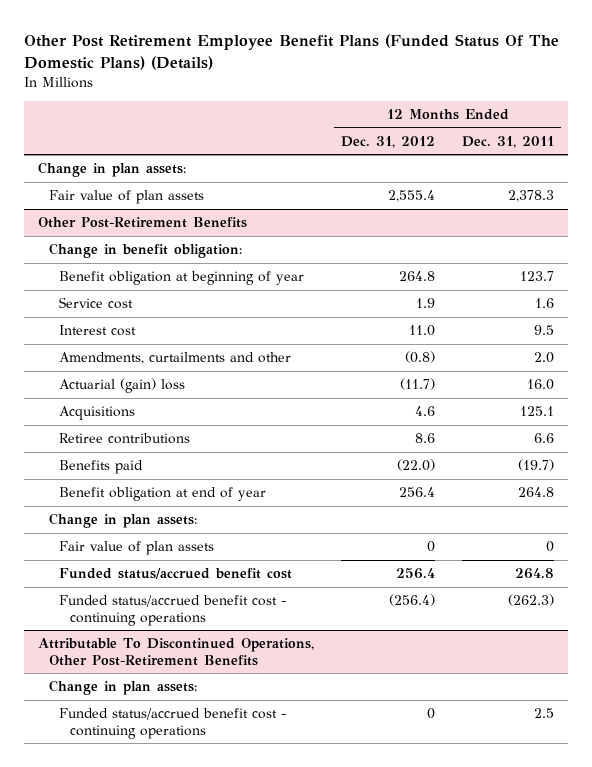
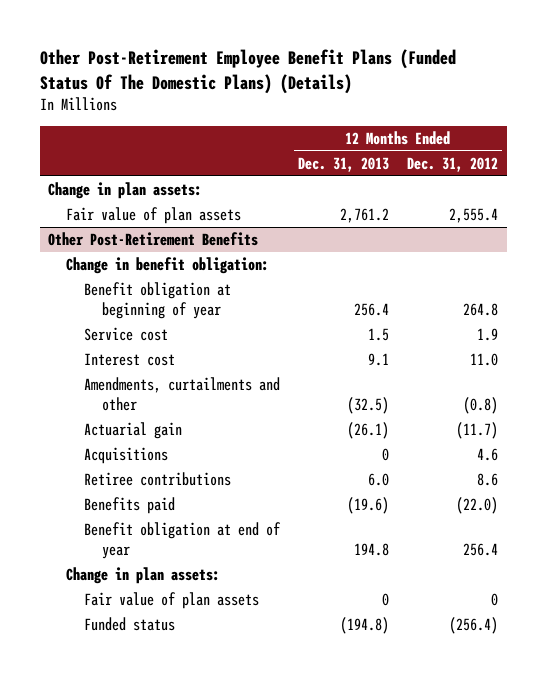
[24,33,560,70] Other Post Retirement Employee Benefit Plans (Funded Status Of The Domestic Plans) (Details) -> [39,49,456,94] Other Post-Retirement Employee Benefit Plans (Funded Status Of The Domestic Plans) (Details)
[462,135,555,148] Dec. 31, 2011 -> none
none -> [298,156,390,172] Dec. 31, 2013
[59,378,186,394] Actuarial (gain) loss -> [84,422,183,440] Actuarial gain
[59,568,293,580] Funded status/accrued benefit cost -> none
[37,638,314,666] Attributable To Discontinued Operations, Other Post-Retirement Benefits -> none
[48,680,197,696] Change in plan assets: -> none
[59,708,287,739] Funded status/accrued benefit cost - continuing operations -> none
[59,595,287,626] Funded status/accrued benefit cost - continuing operations -> [84,617,176,632] Funded status

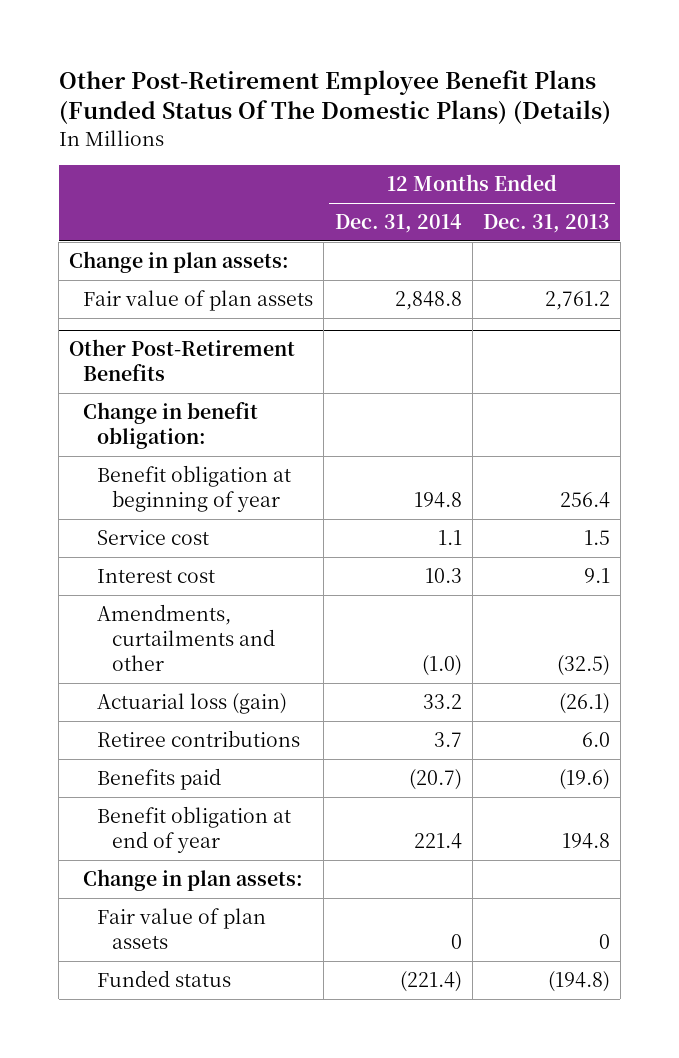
[406,156,498,172] Dec. 31, 2012 -> none
none -> [334,214,462,234] Dec. 31, 2014
[84,447,169,465] Acquisitions -> none
[84,422,183,440] Actuarial gain -> [97,693,288,715] Actuarial loss (gain)

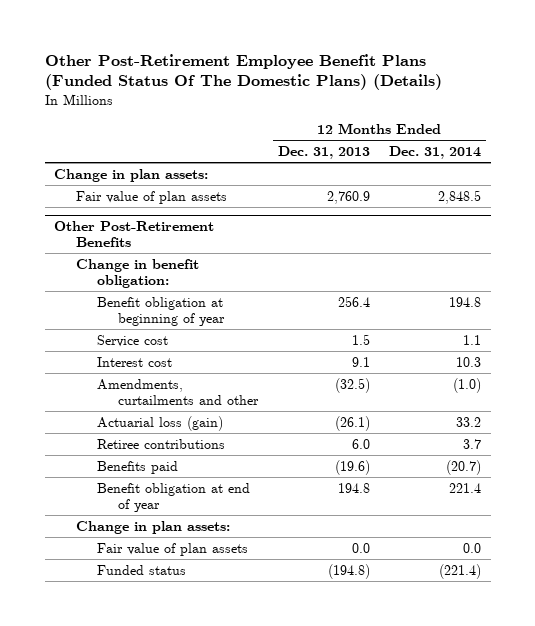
[394,291,462,311] 2,848.8 -> [438,189,482,204] 2,848.5
[544,291,610,311] 2,761.2 -> [326,190,370,204] 2,760.9
[450,933,462,949] 0 -> [463,542,482,553] 0.0
[598,933,610,949] 0 -> [351,542,370,553] 0.0

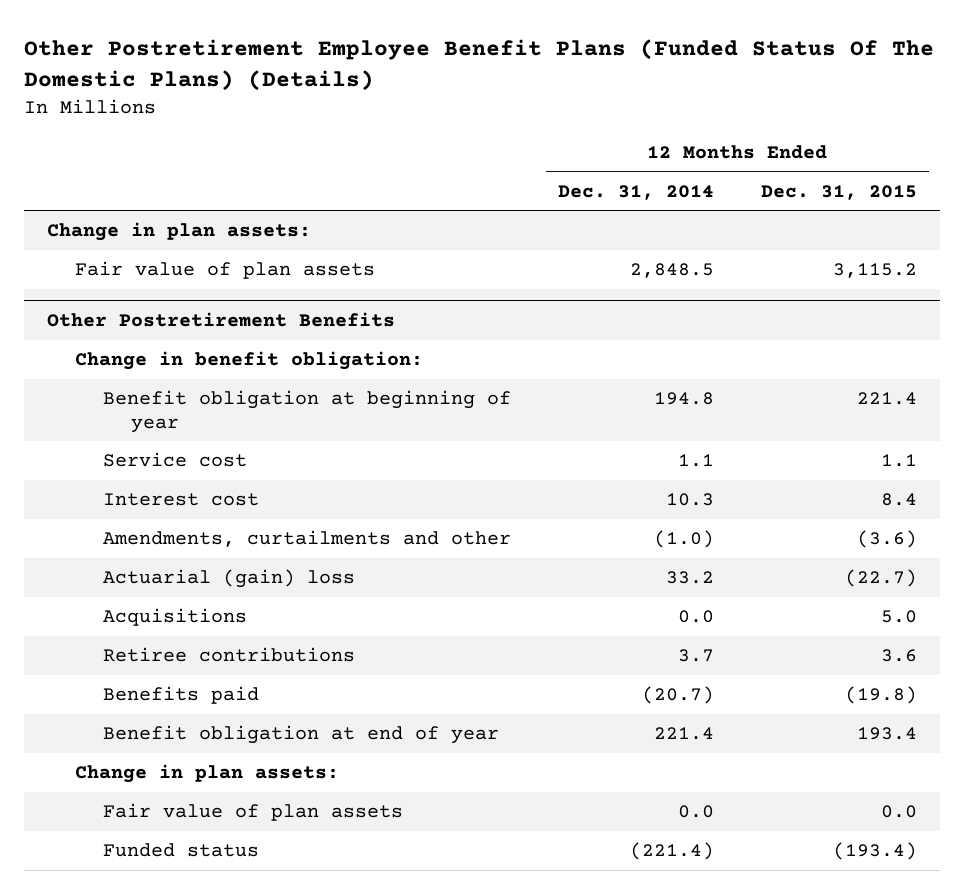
[44,53,442,91] Other Post-Retirement Employee Benefit Plans (Funded Status Of The Domestic Plans) (Details) -> [23,38,934,91] Other Postretirement Employee Benefit Plans (Funded Status Of The Domestic Plans) (Details)
[277,145,370,159] Dec. 31, 2013 -> none
none -> [760,184,917,200] Dec. 31, 2015
[54,220,215,247] Other Post-Retirement Benefits -> [47,311,396,327] Other Postretirement Benefits
[97,415,224,431] Actuarial loss (gain) -> [103,569,356,589] Actuarial (gain) loss
none -> [103,608,248,627] Acquisitions

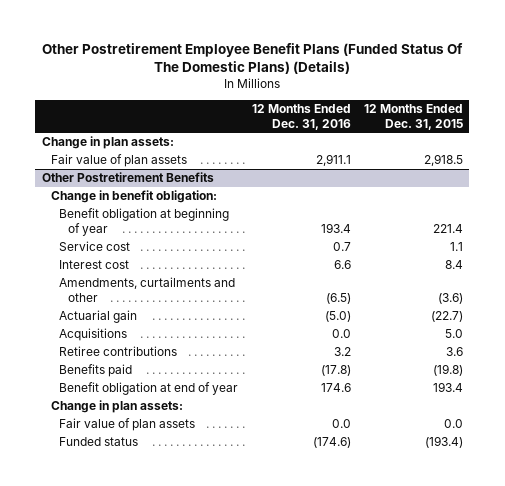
[558,184,715,200] Dec. 31, 2014 -> none
none -> [251,103,351,130] 12 Months Ended Dec. 31, 2016
[832,263,917,279] 3,115.2 -> [423,154,463,167] 2,918.5
[103,569,356,589] Actuarial (gain) loss -> [59,310,138,324] Actuarial gain

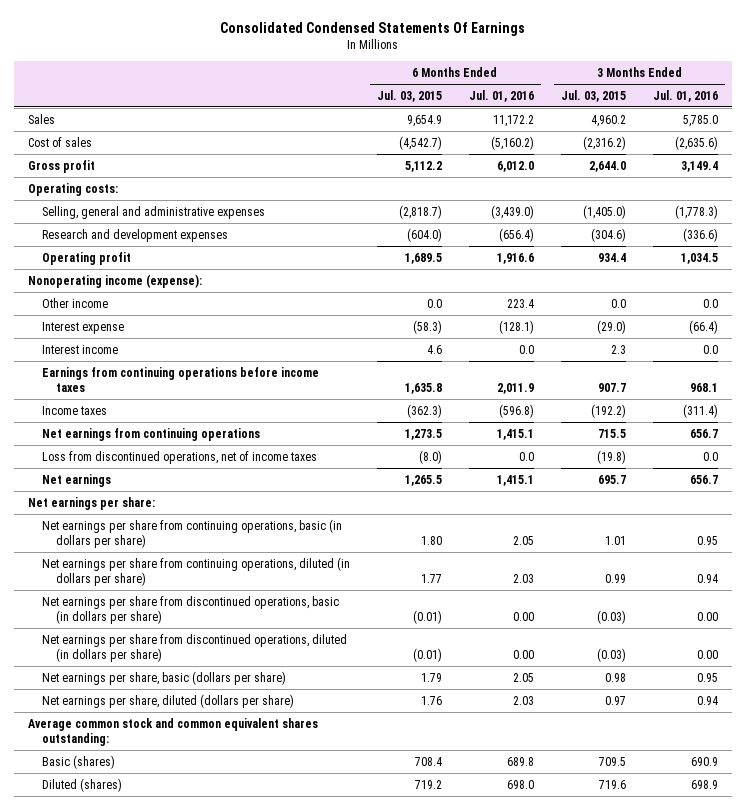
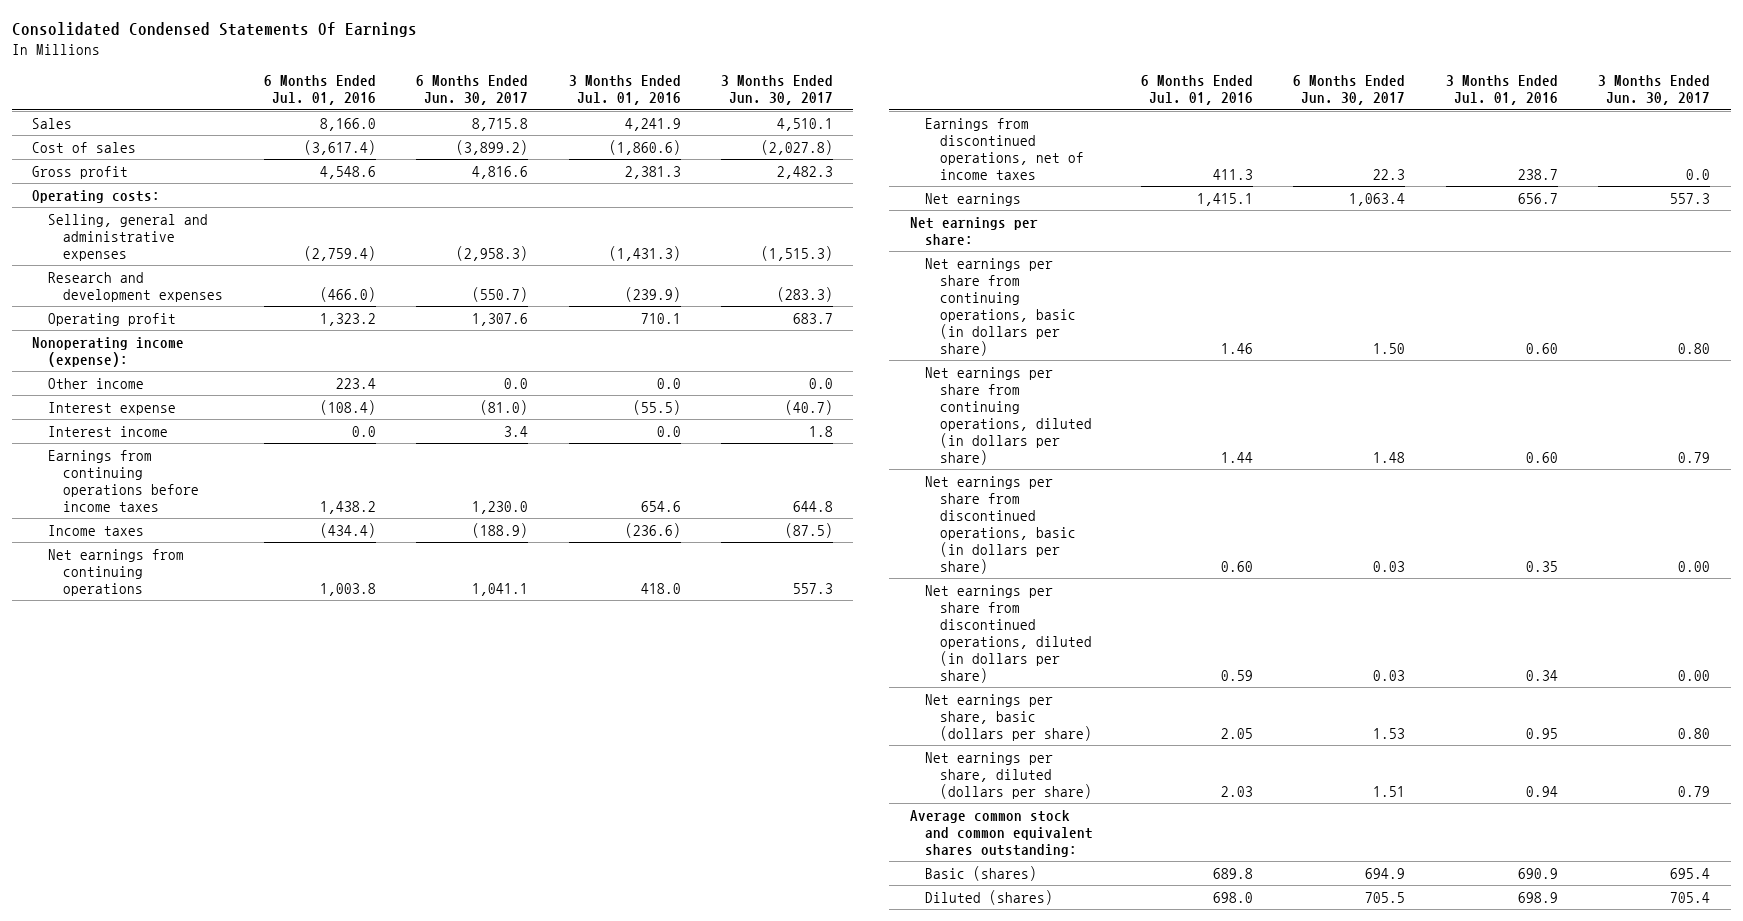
[376,89,442,102] Jul. 03, 2015 -> none
[561,89,627,102] Jul. 03, 2015 -> none
none -> [416,75,529,106] 6 Months Ended Jun. 30, 2017
none -> [721,75,834,106] 3 Months Ended Jun. 30, 2017
[493,114,535,127] 11,172.2 -> [319,117,376,131] 8,166.0
[683,114,719,127] 5,785.0 -> [624,117,681,131] 4,241.9
[491,135,535,150] (5,160.2) -> [303,139,376,155] (3,617.4)
[675,135,719,150] (2,635.6) -> [608,139,681,155] (1,860.6)
[497,160,535,172] 6,012.0 -> [319,165,376,179] 4,548.6
[681,160,719,172] 3,149.4 -> [624,165,681,179] 2,381.3
[491,204,535,219] (3,439.0) -> [303,245,376,261] (2,759.4)
[675,204,719,219] (1,778.3) -> [608,245,681,261] (1,431.3)
[499,227,535,242] (656.4) -> [319,286,376,302] (466.0)
[683,227,719,242] (336.6) -> [624,286,681,302] (239.9)
[497,252,535,264] 1,916.6 -> [319,312,376,326] 1,323.2
[681,252,719,264] 1,034.5 -> [640,312,681,324] 710.1
[499,319,535,334] (128.1) -> [319,399,376,415] (108.4)
[689,319,719,334] (66.4) -> [632,399,681,415] (55.5)
[497,382,535,394] 2,011.9 -> [319,500,376,514] 1,438.2
[690,382,719,392] 968.1 -> [640,500,681,512] 654.6
[499,403,535,418] (596.8) -> [319,522,376,538] (434.4)
[683,403,719,418] (311.4) -> [624,522,681,538] (236.6)
[497,428,535,440] 1,415.1 -> [319,582,376,596] 1,003.8
[690,428,719,438] 656.7 -> [640,582,681,594] 418.0
[41,450,317,464] Loss from discontinued operations, net of income taxes -> [925,117,1085,180] Earnings from discontinued operations, net of income taxes
[519,451,535,461] 0.0 -> [1212,168,1253,180] 411.3
[703,451,719,461] 0.0 -> [1517,168,1558,180] 238.7
[513,535,535,545] 2.05 -> [1220,342,1253,354] 1.46
[697,535,719,545] 0.95 -> [1525,342,1558,354] 0.60
[513,573,535,583] 2.03 -> [1220,451,1253,463] 1.44
[697,573,719,583] 0.94 -> [1525,451,1558,463] 0.60
[513,611,535,621] 0.00 -> [1220,560,1253,572] 0.60
[697,611,719,621] 0.00 -> [1525,560,1558,572] 0.35
[513,649,535,659] 0.00 -> [1220,669,1253,681] 0.59
[697,649,719,659] 0.00 -> [1525,669,1558,681] 0.34

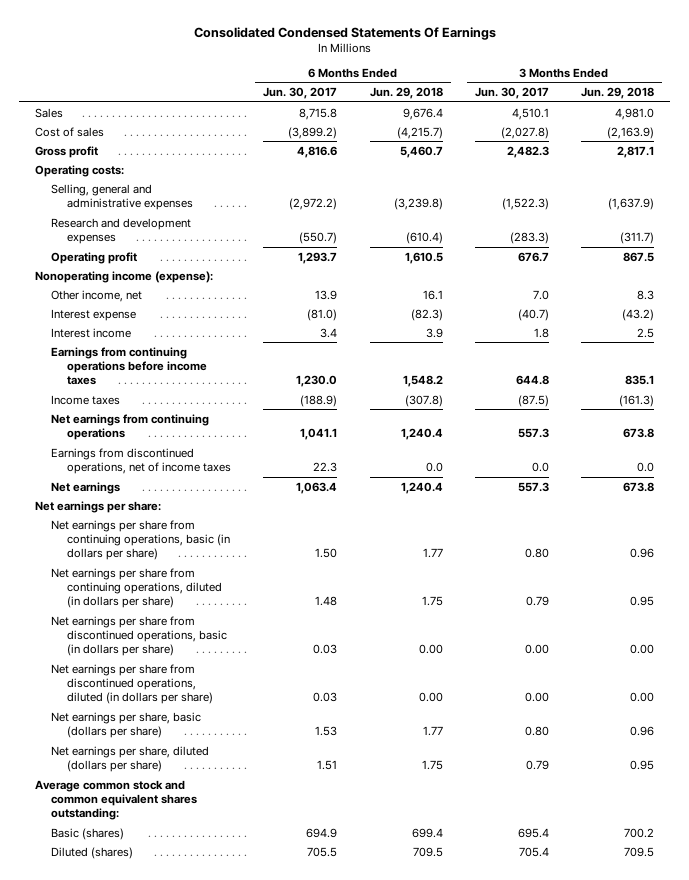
[263,75,376,106] 6 Months Ended Jul. 01, 2016 -> none
[568,75,681,106] 3 Months Ended Jul. 01, 2016 -> none
none -> [369,87,443,100] Jun. 29, 2018
none -> [581,87,655,100] Jun. 29, 2018
[456,245,529,261] (2,958.3) -> [289,197,338,210] (2,972.2)
[761,245,834,261] (1,515.3) -> [501,197,549,210] (1,522.3)
[472,312,529,326] 1,307.6 -> [298,251,338,264] 1,293.7
[793,312,834,324] 683.7 -> [517,251,549,262] 676.7
[47,377,144,389] Other income -> [51,289,143,302] Other income, net
[504,377,529,389] 0.0 -> [315,289,338,300] 13.9
[809,377,834,389] 0.0 -> [532,289,549,300] 7.0

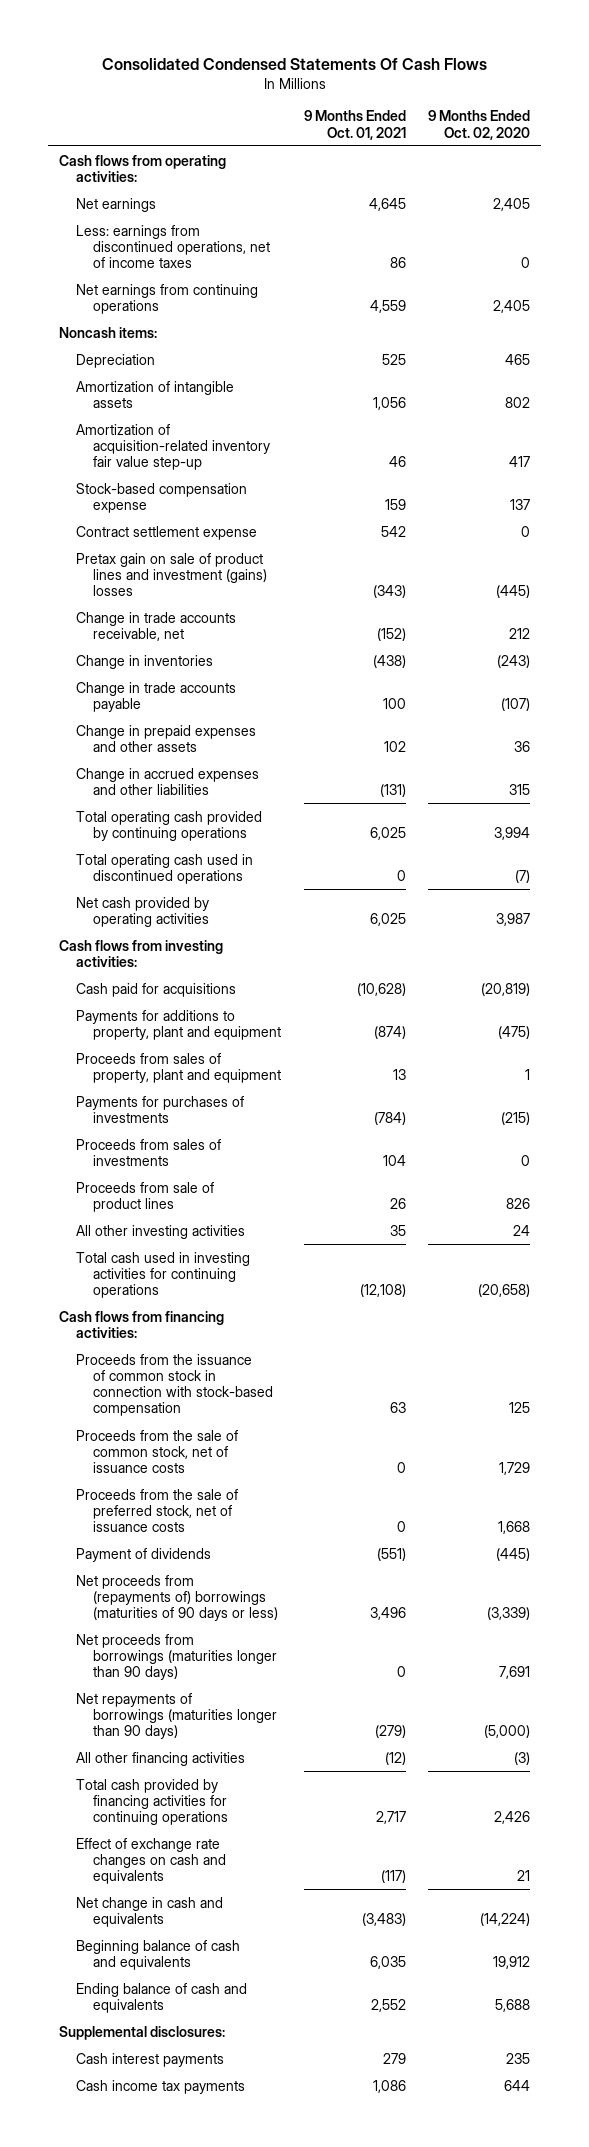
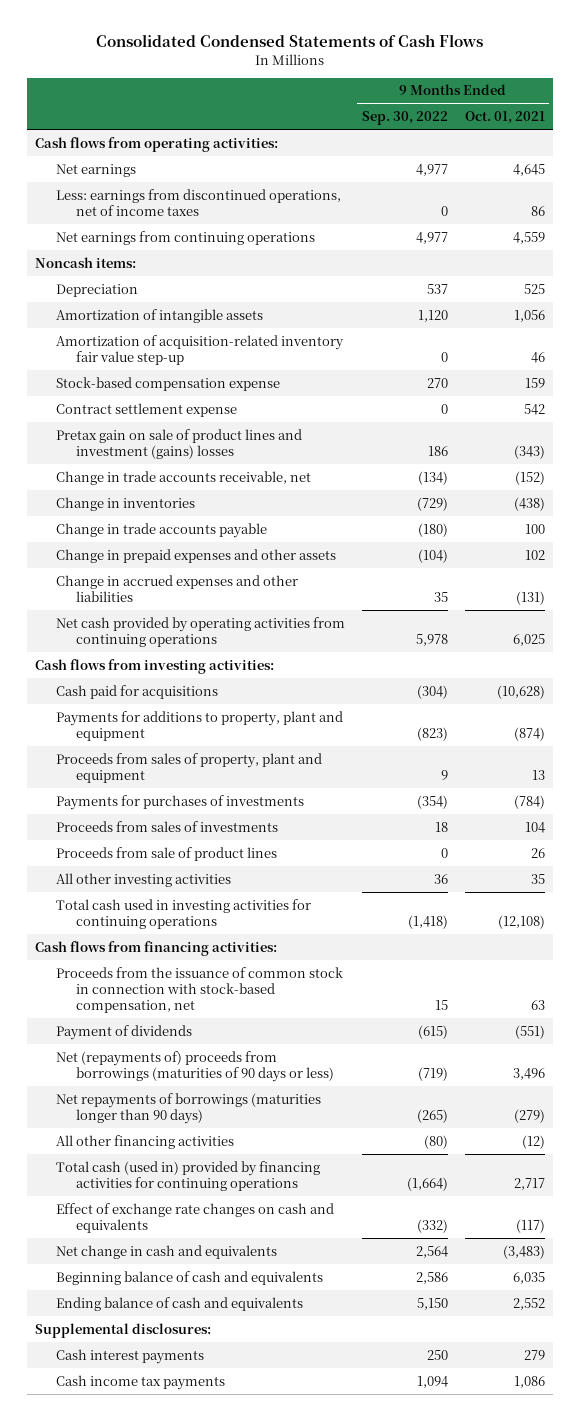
[101,57,487,70] Consolidated Condensed Statements Of Cash Flows -> [95,34,483,48] Consolidated Condensed Statements of Cash Flows
[428,110,531,140] 9 Months Ended Oct. 02, 2020 -> none
none -> [361,111,448,126] Sep. 30, 2022
[76,810,263,841] Total operating cash provided by continuing operations -> none
[76,853,254,884] Total operating cash used in discontinued operations -> none
[76,896,210,927] Net cash provided by operating activities -> [55,616,345,647] Net cash provided by operating activities from continuing operations
[76,1429,239,1474] Proceeds from the sale of common stock, net of issuance costs -> none
[76,1488,239,1533] Proceeds from the sale of preferred stock, net of issuance costs -> none
[76,1353,274,1417] Proceeds from the issuance of common stock in connection with stock-based compensation -> [55,966,343,1013] Proceeds from the issuance of common stock in connection with stock-based compensation, net
[76,1633,278,1681] Net proceeds from borrowings (maturities longer than 90 days) -> none
[76,1574,279,1622] Net proceeds from (repayments of) borrowings (maturities of 90 days or less) -> [55,1050,334,1082] Net (repayments of) proceeds from borrowings (maturities of 90 days or less)
[76,1778,229,1826] Total cash provided by financing activities for continuing operations -> [55,1160,320,1191] Total cash (used in) provided by financing activities for continuing operations

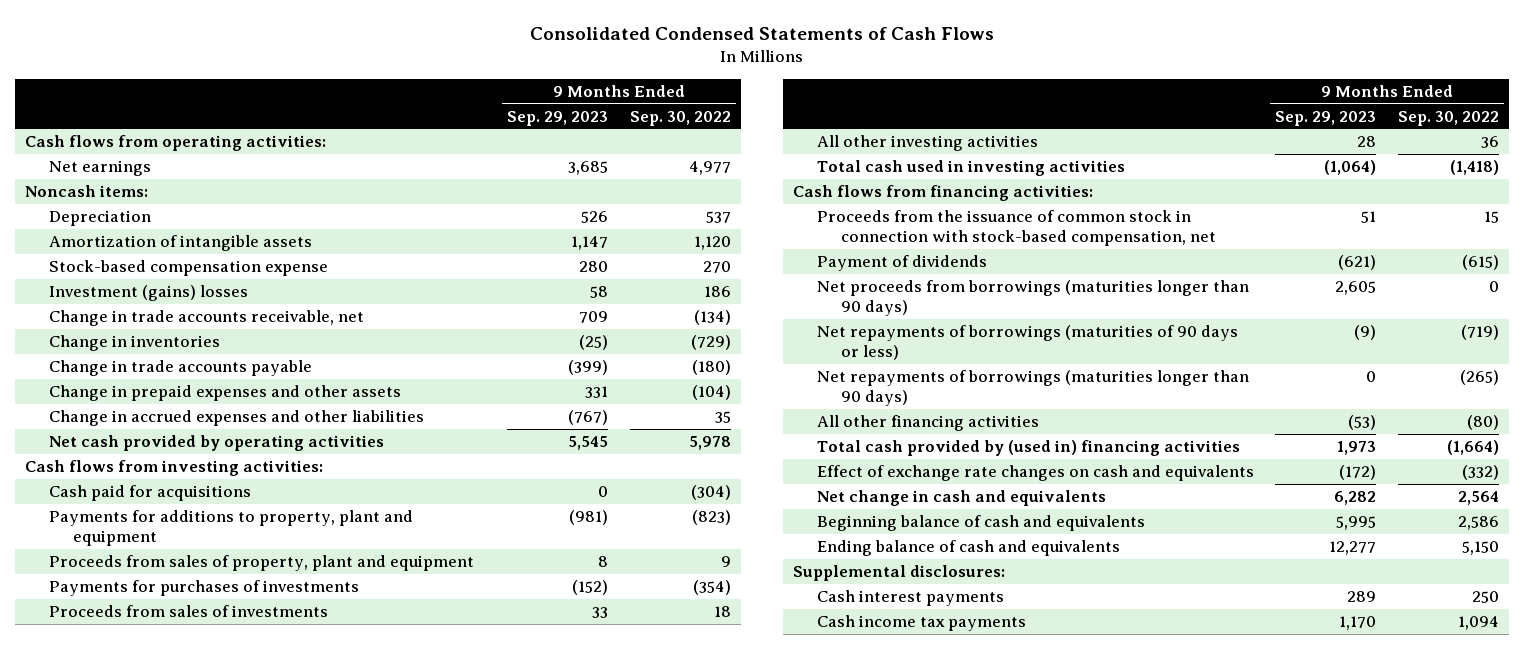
[464,111,545,125] Oct. 01, 2021 -> none
none -> [507,110,609,126] Sep. 29, 2023
[55,188,341,216] Less: earnings from discontinued operations, net of income taxes -> none
[55,230,315,245] Net earnings from continuing operations -> none
[55,334,344,365] Amortization of acquisition-related inventory fair value step-up -> none
[55,402,237,417] Contract settlement expense -> none
[55,428,302,459] Pretax gain on sale of product lines and investment (gains) losses -> [49,285,249,302] Investment (gains) losses
[55,616,345,647] Net cash provided by operating activities from continuing operations -> [49,435,385,452] Net cash provided by operating activities
[55,846,277,861] Proceeds from sale of product lines -> none
[55,898,311,929] Total cash used in investing activities for continuing operations -> [817,160,1126,177] Total cash used in investing activities
none -> [817,280,1250,317] Net proceeds from borrowings (maturities longer than 90 days)
[55,1050,334,1082] Net (repayments of) proceeds from borrowings (maturities of 90 days or less) -> [817,325,1239,361] Net repayments of borrowings (maturities of 90 days or less)
[55,1160,320,1191] Total cash (used in) provided by financing activities for continuing operations -> [817,440,1241,457] Total cash provided by (used in) financing activities

